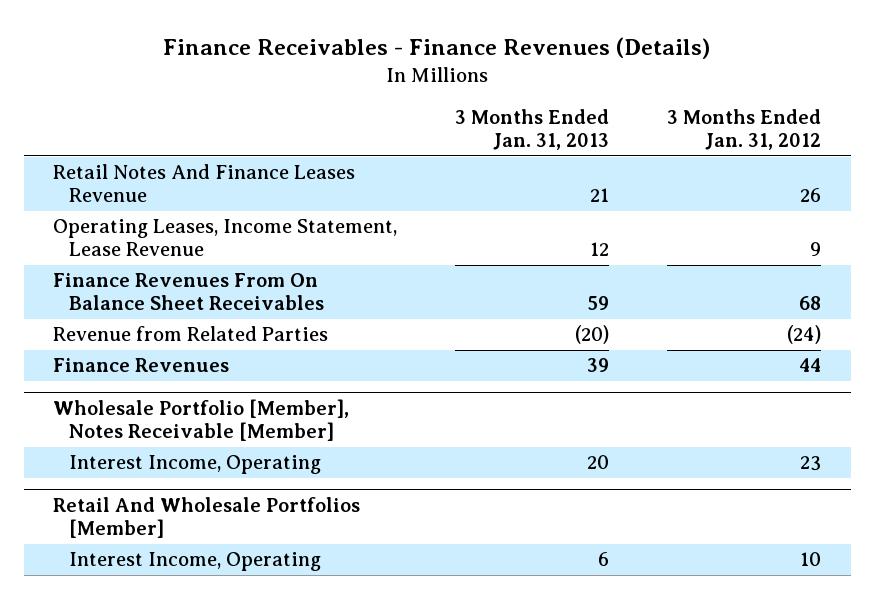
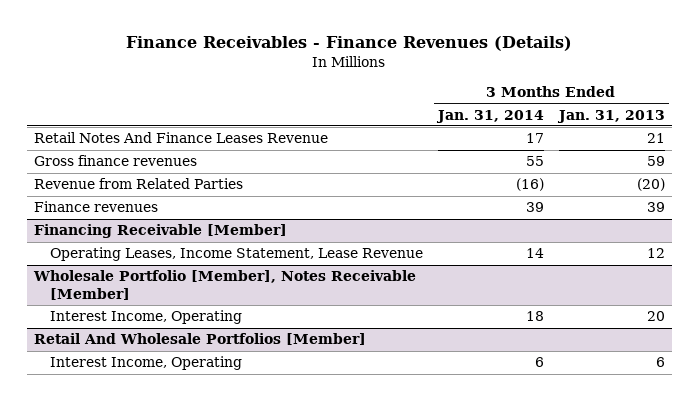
[667,108,822,151] 3 Months Ended Jan. 31, 2012 -> none
none -> [435,109,544,123] Jan. 31, 2014
[52,219,397,257] Operating Leases, Income Statement, Lease Revenue -> none
[52,273,325,311] Finance Revenues From On Balance Sheet Receivables -> [34,155,198,167] Gross finance revenues
[52,358,229,373] Finance Revenues -> [34,201,159,213] Finance revenues
none -> [34,224,288,239] Financing Receivable [Member]
none -> [49,247,423,262] Operating Leases, Income Statement, Lease Revenue

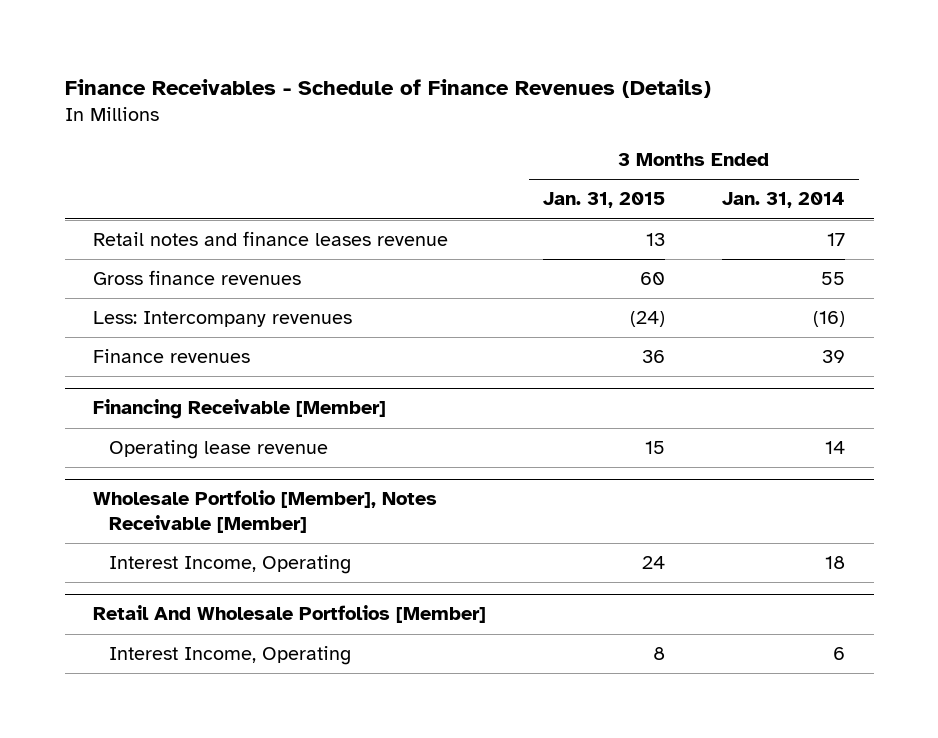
[126,36,573,52] Finance Receivables - Finance Revenues (Details) -> [64,78,711,98] Finance Receivables - Schedule of Finance Revenues (Details)
[556,109,665,123] Jan. 31, 2013 -> none
none -> [543,192,666,209] Jan. 31, 2015
[34,132,329,144] Retail Notes And Finance Leases Revenue -> [93,231,449,247] Retail notes and finance leases revenue
[34,178,244,190] Revenue from Related Parties -> [93,311,353,328] Less: Intercompany revenues
[49,247,423,262] Operating Leases, Income Statement, Lease Revenue -> [108,440,328,460] Operating lease revenue

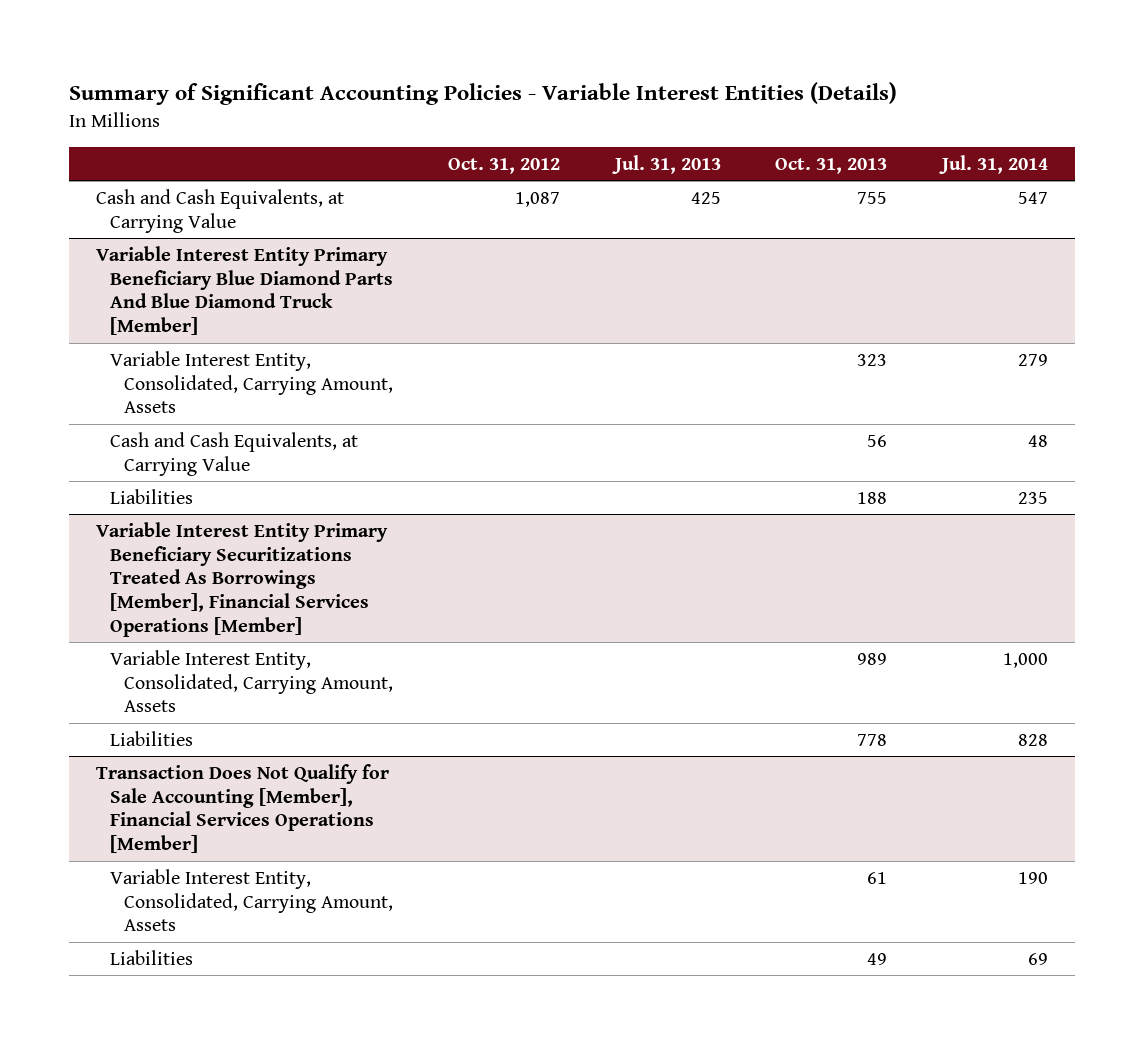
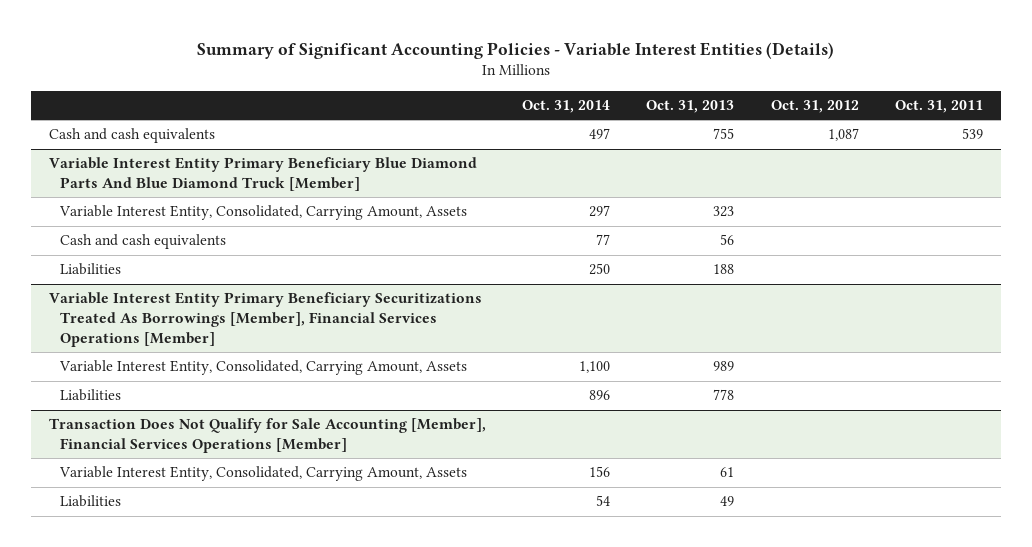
[611,154,721,174] Jul. 31, 2013 -> none
[938,154,1048,174] Jul. 31, 2014 -> none
none -> [522,99,611,113] Oct. 31, 2014
none -> [894,99,983,113] Oct. 31, 2011
[96,188,345,233] Cash and Cash Equivalents, at Carrying Value -> [48,128,215,144] Cash and cash equivalents
[110,431,359,476] Cash and Cash Equivalents, at Carrying Value -> [60,234,227,250] Cash and cash equivalents

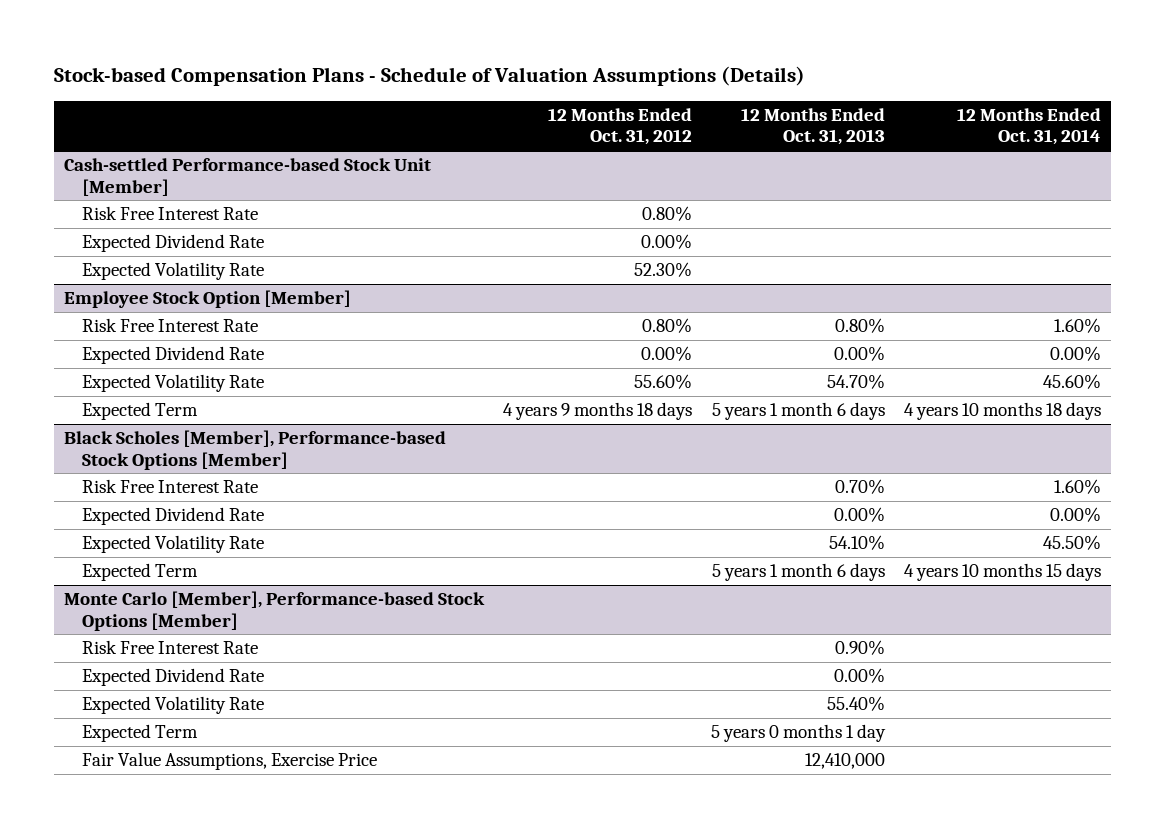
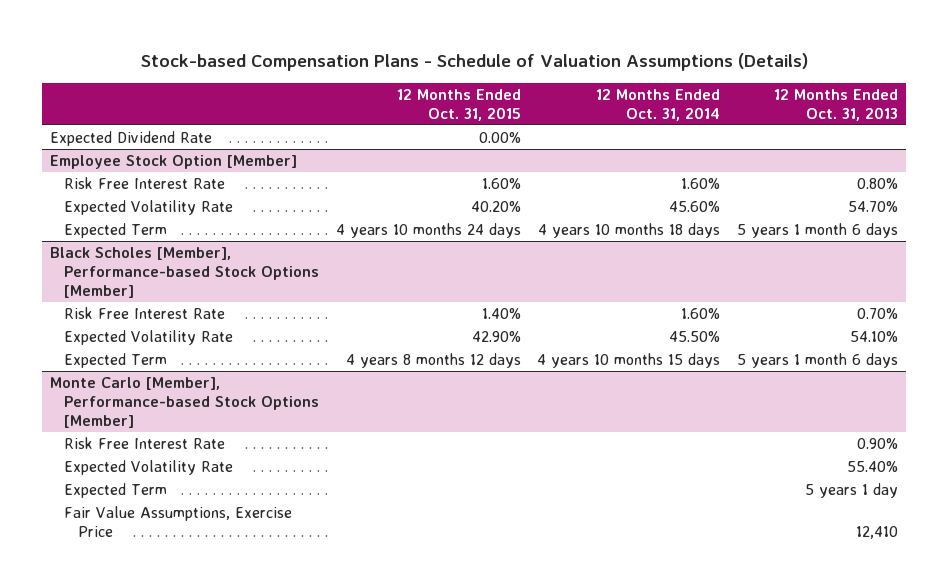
[547,107,692,146] 12 Months Ended Oct. 31, 2012 -> none
none -> [396,89,521,121] 12 Months Ended Oct. 31, 2015
[63,158,431,196] Cash-settled Performance-based Stock Unit [Member] -> none
[82,206,259,221] Risk Free Interest Rate -> none
[82,262,265,281] Expected Volatility Rate -> none
[82,346,265,365] Expected Dividend Rate -> none
[82,507,265,526] Expected Dividend Rate -> none
[82,668,265,687] Expected Dividend Rate -> none
[710,724,886,743] 5 years 0 months 1 day -> [804,482,898,498] 5 years 1 day
[804,753,885,770] 12,410,000 -> [855,525,898,539] 12,410

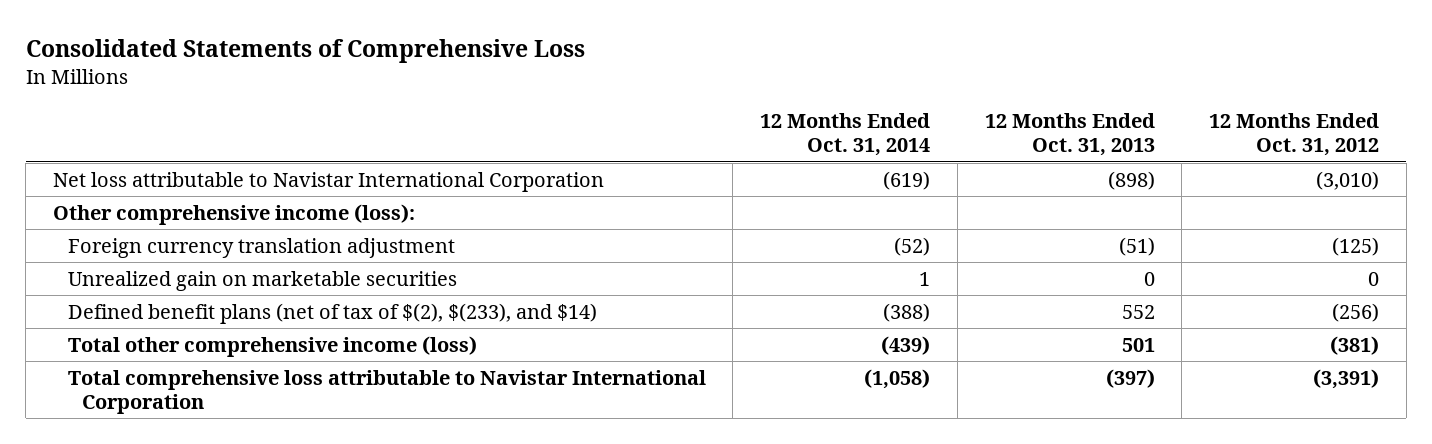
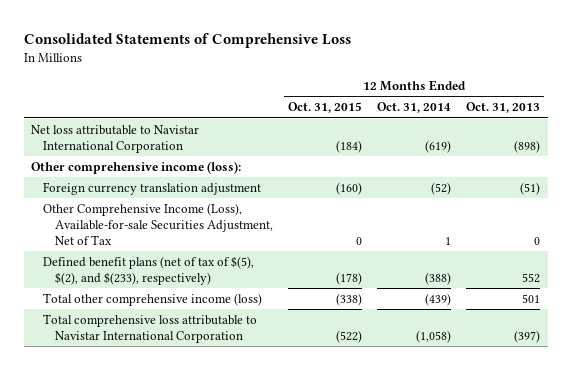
[1209,113,1380,157] 12 Months Ended Oct. 31, 2012 -> none
none -> [288,102,363,114] Oct. 31, 2015
[67,270,457,291] Unrealized gain on marketable securities -> [43,202,273,246] Other Comprehensive Income (Loss), Available-for-sale Securities Adjustment, Net of Tax
[67,302,597,324] Defined benefit plans (net of tax of $(2), $(233), and $14) -> [43,255,255,285] Defined benefit plans (net of tax of $(5), $(2), and $(233), respectively)

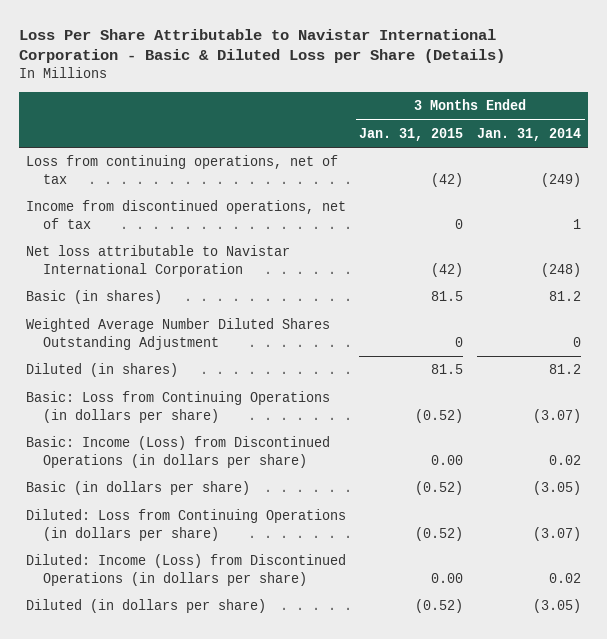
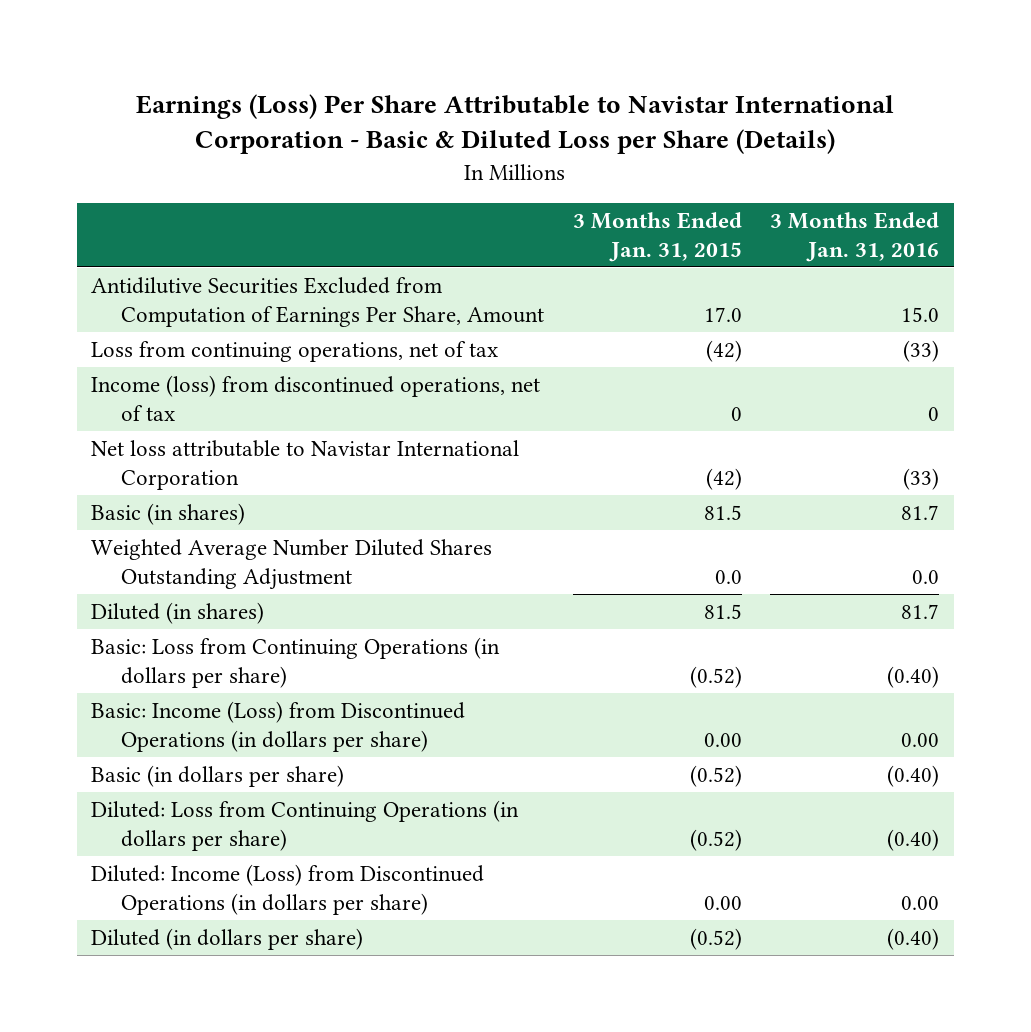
[18,28,505,64] Loss Per Share Attributable to Navistar International Corporation - Basic & Diluted Loss per Share (Details) -> [136,93,895,155] Earnings (Loss) Per Share Attributable to Navistar International Corporation - Basic & Diluted Loss per Share (Details)
[477,127,582,141] Jan. 31, 2014 -> none
none -> [770,211,940,262] 3 Months Ended Jan. 31, 2016
none -> [91,276,544,328] Antidilutive Securities Excluded from Computation of Earnings Per Share, Amount
[25,200,346,229] Income from discontinued operations, net of tax -> [91,374,541,422] Income (loss) from discontinued operations, net of tax
[455,336,464,347] 0 -> [714,570,742,585] 0.0

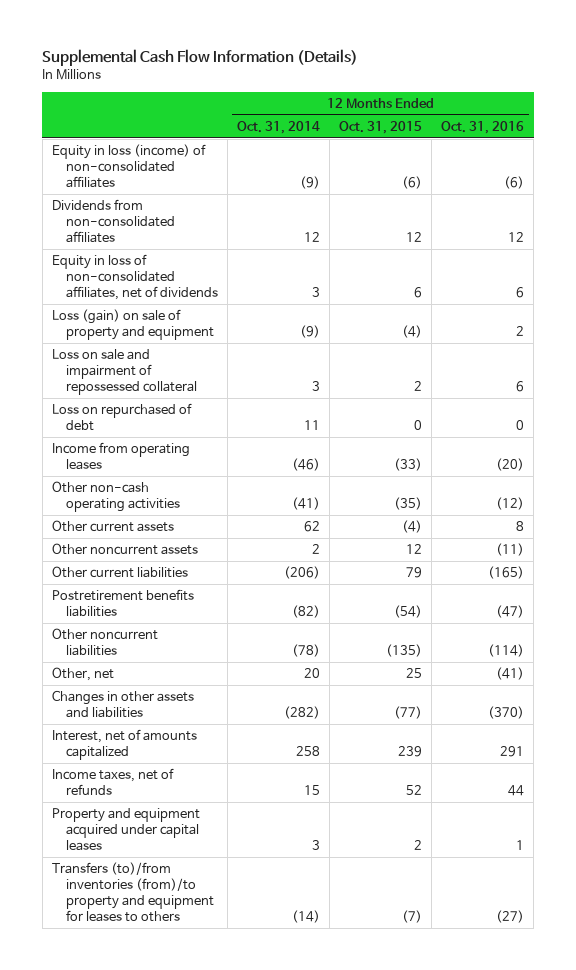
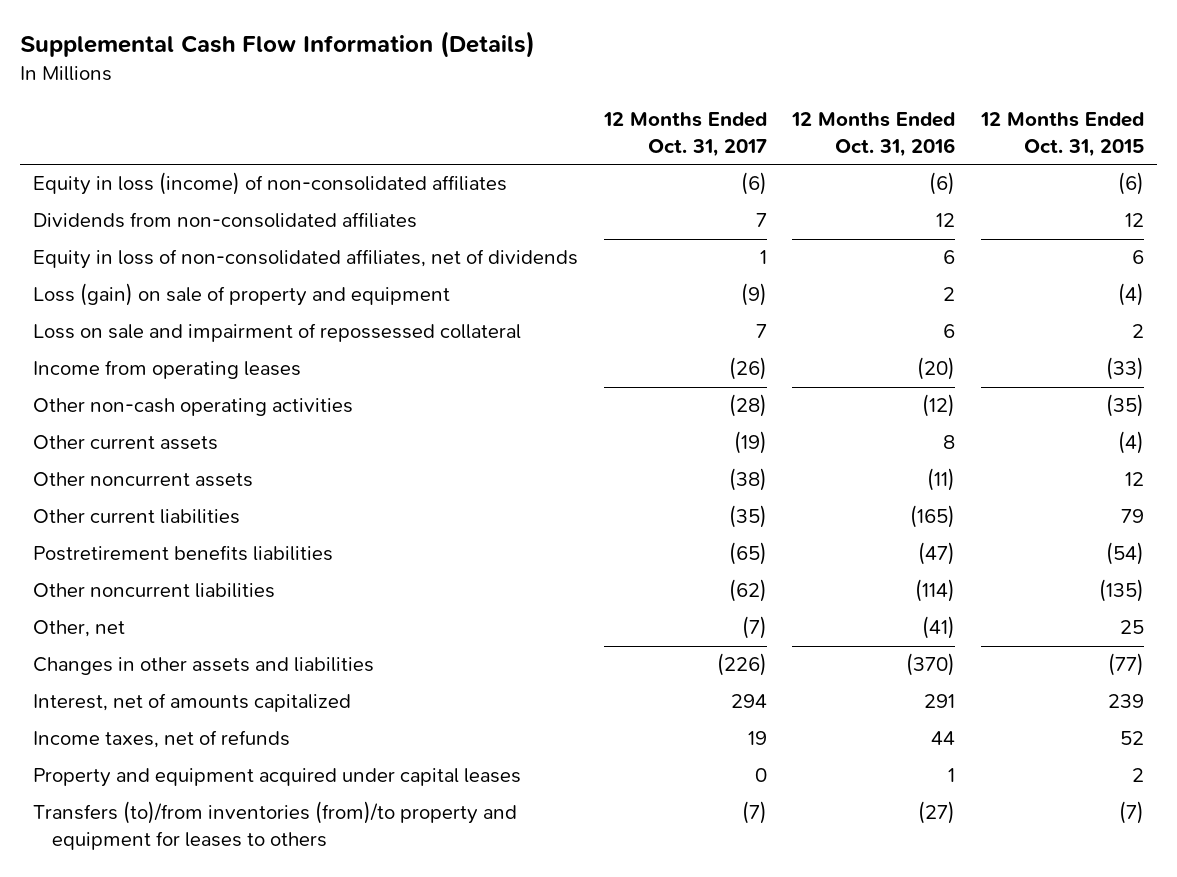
[237,120,321,134] Oct. 31, 2014 -> none
none -> [602,112,767,158] 12 Months Ended Oct. 31, 2017
[51,403,192,432] Loss on repurchased of debt -> none

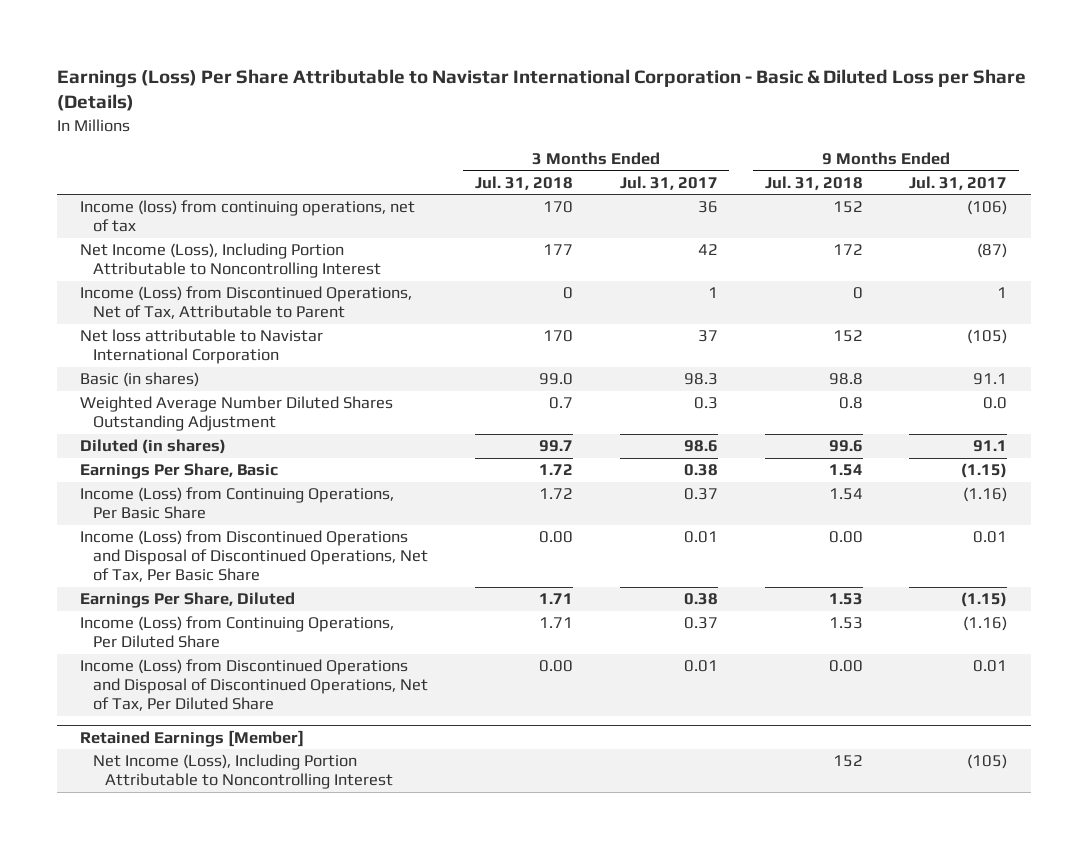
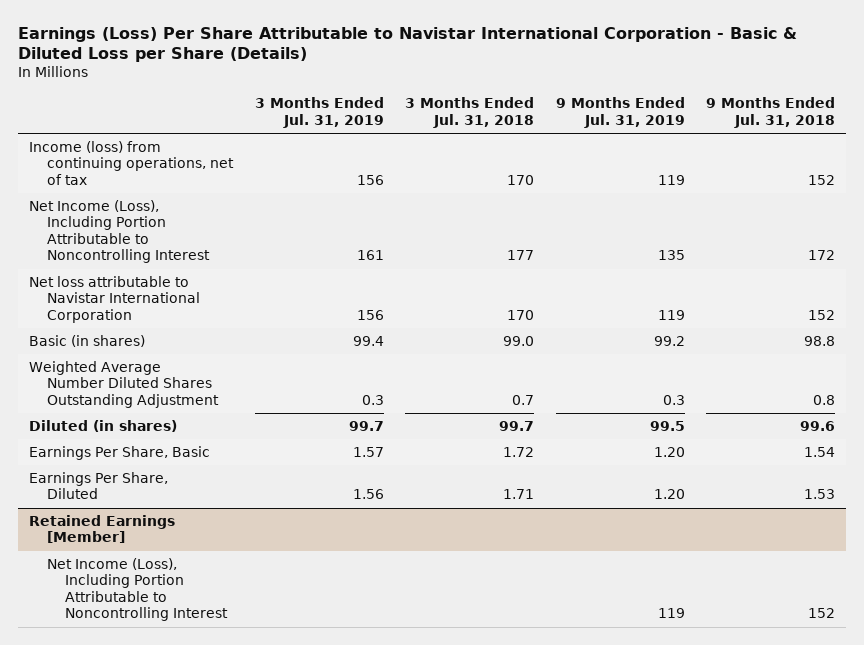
[619,175,718,190] Jul. 31, 2017 -> none
[909,175,1008,190] Jul. 31, 2017 -> none
none -> [254,97,384,128] 3 Months Ended Jul. 31, 2019
none -> [555,97,685,128] 9 Months Ended Jul. 31, 2019
[80,286,413,320] Income (Loss) from Discontinued Operations, Net of Tax, Attributable to Parent -> none
[80,487,395,520] Income (Loss) from Continuing Operations, Per Basic Share -> none
[80,530,428,583] Income (Loss) from Discontinued Operations and Disposal of Discontinued Operations, Net of Tax, Per Basic Share -> none
[80,616,395,649] Income (Loss) from Continuing Operations, Per Diluted Share -> none
[80,659,428,712] Income (Loss) from Discontinued Operations and Disposal of Discontinued Operations, Net of Tax, Per Diluted Share -> none

